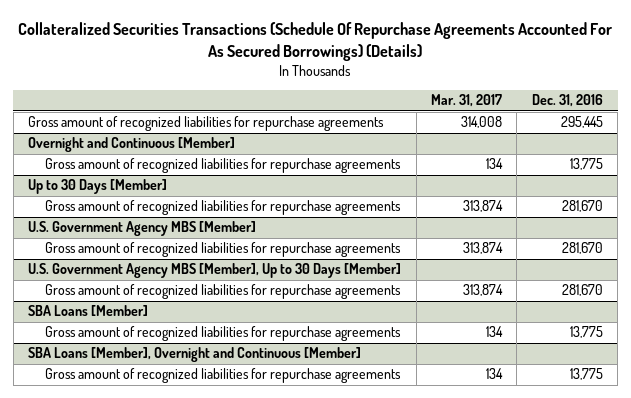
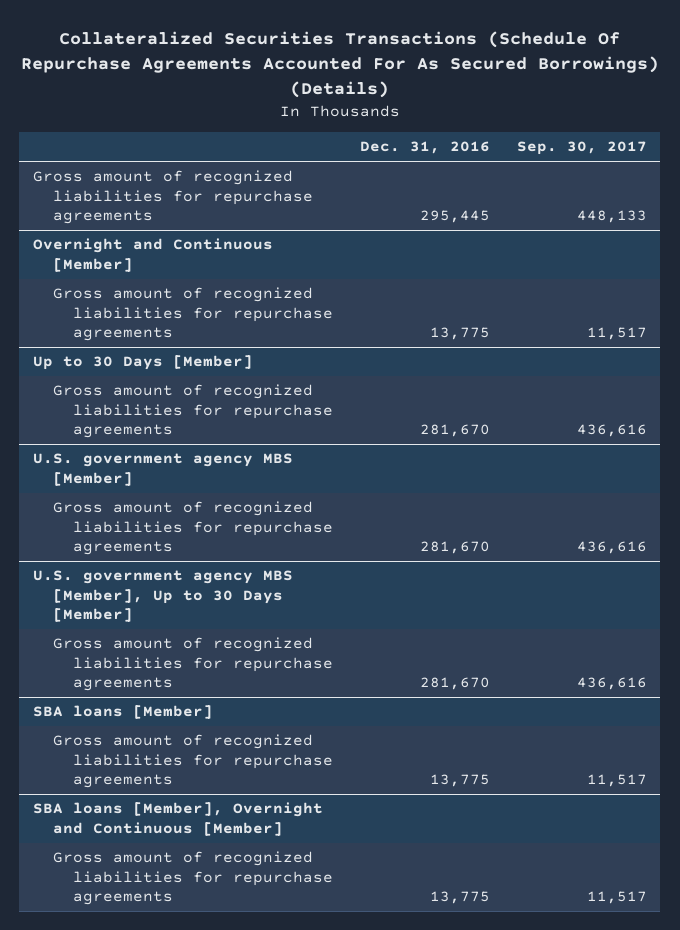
[430,94,502,108] Mar. 31, 2017 -> none
none -> [516,141,647,156] Sep. 30, 2017
[28,221,257,237] U.S. Government Agency MBS [Member] -> [32,453,293,486] U.S. government agency MBS [Member]
[28,263,402,279] U.S. Government Agency MBS [Member], Up to 30 Days [Member] -> [32,570,293,622] U.S. government agency MBS [Member], Up to 30 Days [Member]
[28,305,149,317] SBA Loans [Member] -> [32,705,213,720] SBA loans [Member]
[28,347,362,363] SBA Loans [Member], Overnight and Continuous [Member] -> [32,802,323,836] SBA loans [Member], Overnight and Continuous [Member]

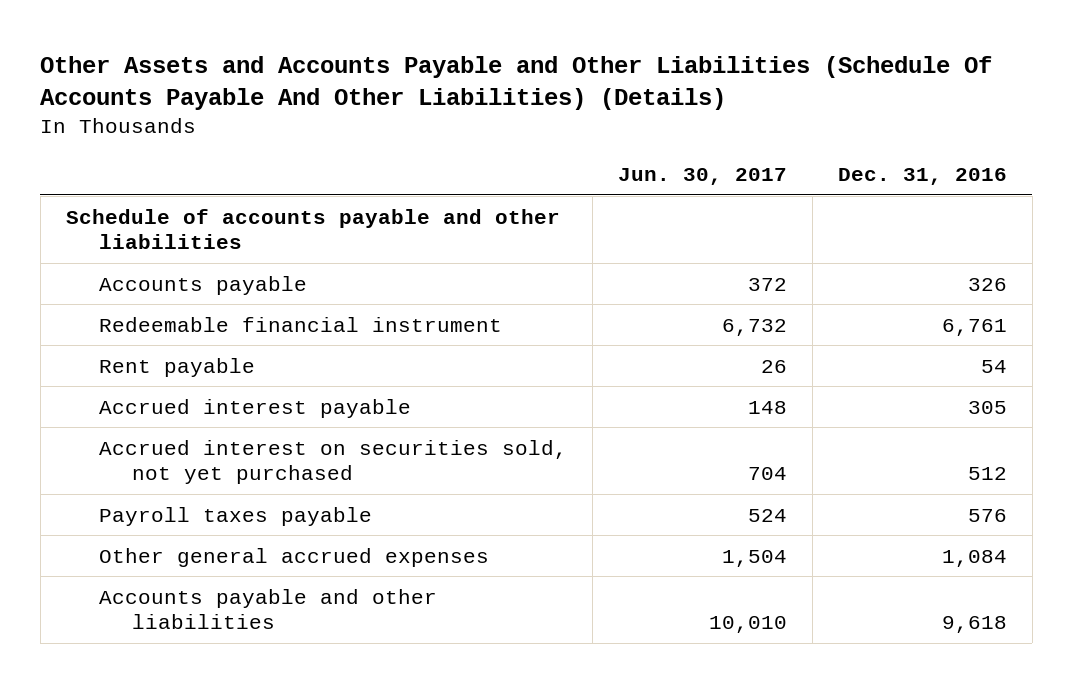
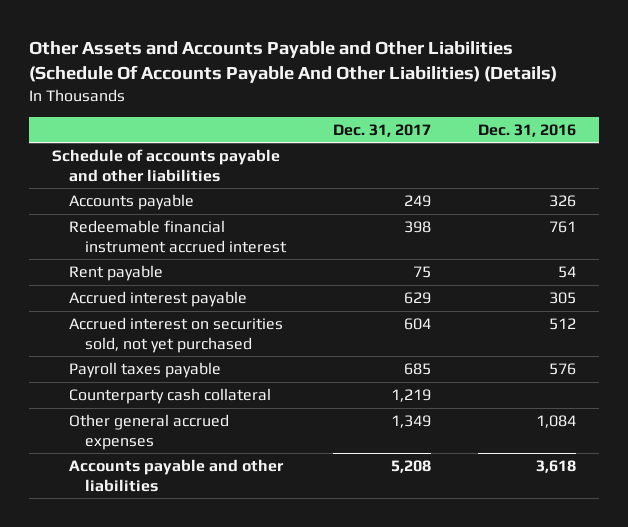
[617,168,787,186] Jun. 30, 2017 -> none
none -> [332,123,431,137] Dec. 31, 2017
[98,316,502,332] Redeemable financial instrument -> [68,220,287,253] Redeemable financial instrument accrued interest
[941,318,1007,336] 6,761 -> [548,221,576,234] 761
none -> [68,388,271,405] Counterparty cash collateral
[941,616,1007,634] 9,618 -> [535,460,576,474] 3,618

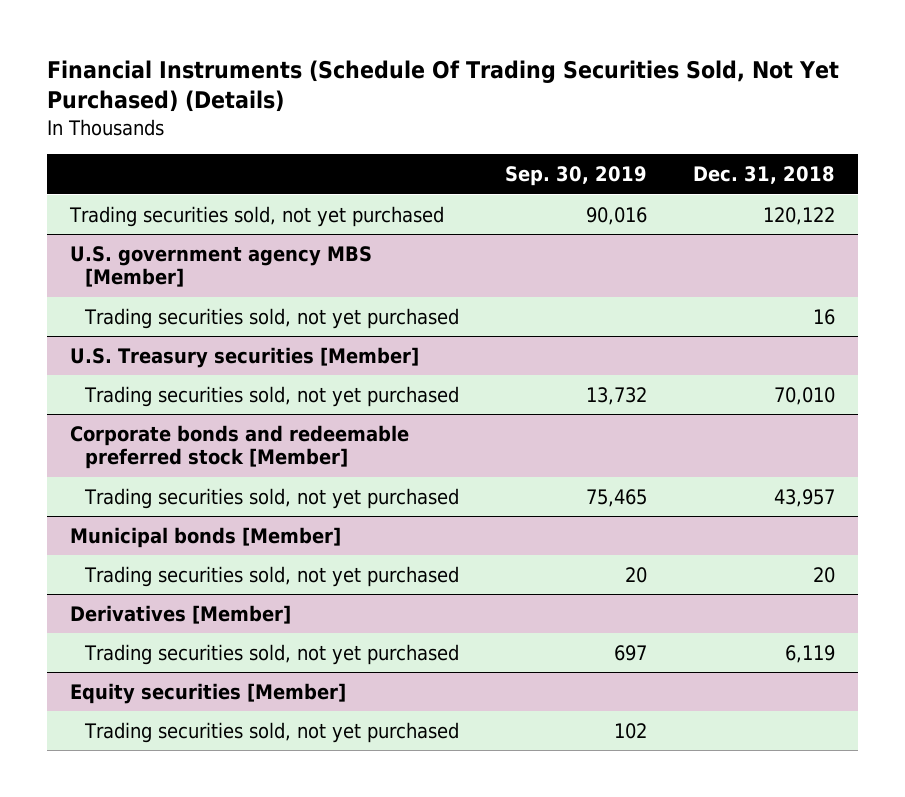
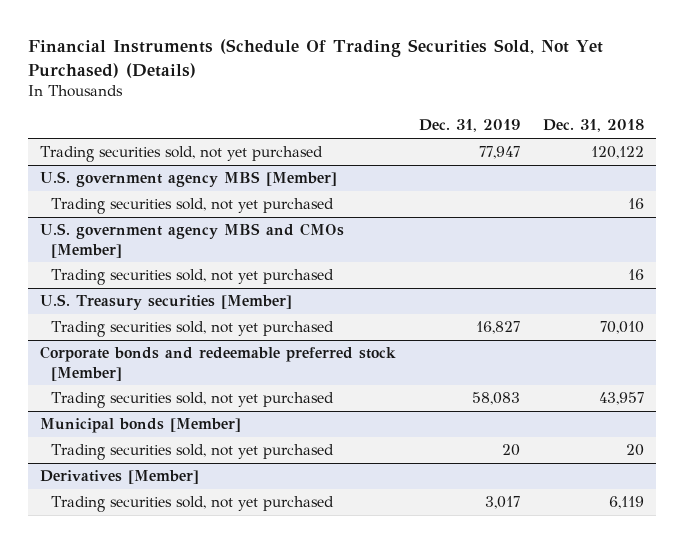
[505,166,648,187] Sep. 30, 2019 -> none
none -> [418,119,520,133] Dec. 31, 2019
none -> [39,223,344,258] U.S. government agency MBS and CMOs [Member]
none -> [51,269,335,286] Trading securities sold, not yet purchased
[70,682,347,704] Equity securities [Member] -> none
[84,721,460,743] Trading securities sold, not yet purchased -> none

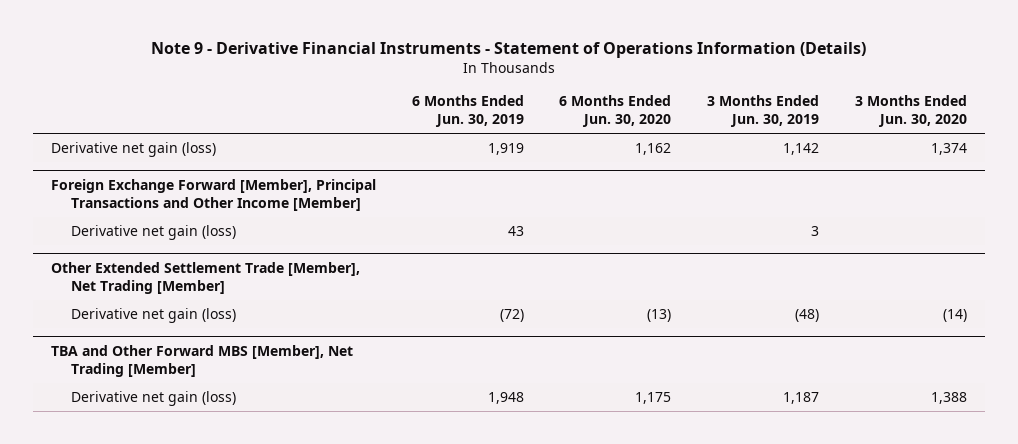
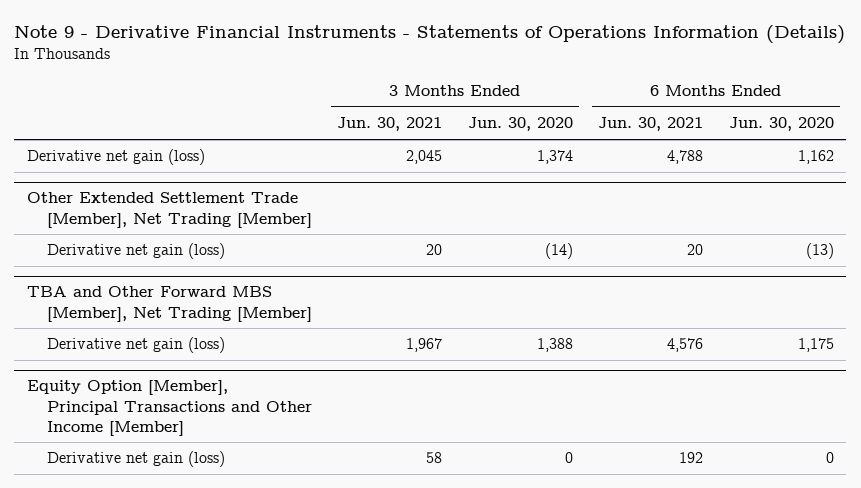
[150,42,866,59] Note 9 - Derivative Financial Instruments - Statement of Operations Information (Details) -> [14,25,846,45] Note 9 - Derivative Financial Instruments - Statements of Operations Information (Details)
[411,95,524,127] 6 Months Ended Jun. 30, 2019 -> none
[707,95,820,127] 3 Months Ended Jun. 30, 2019 -> none
none -> [337,117,443,132] Jun. 30, 2021
none -> [598,117,704,132] Jun. 30, 2021
[50,179,376,211] Foreign Exchange Forward [Member], Principal Transactions and Other Income [Member] -> none
[71,225,237,241] Derivative net gain (loss) -> none
none -> [27,380,312,436] Equity Option [Member], Principal Transactions and Other Income [Member]
none -> [46,451,225,468] Derivative net gain (loss)

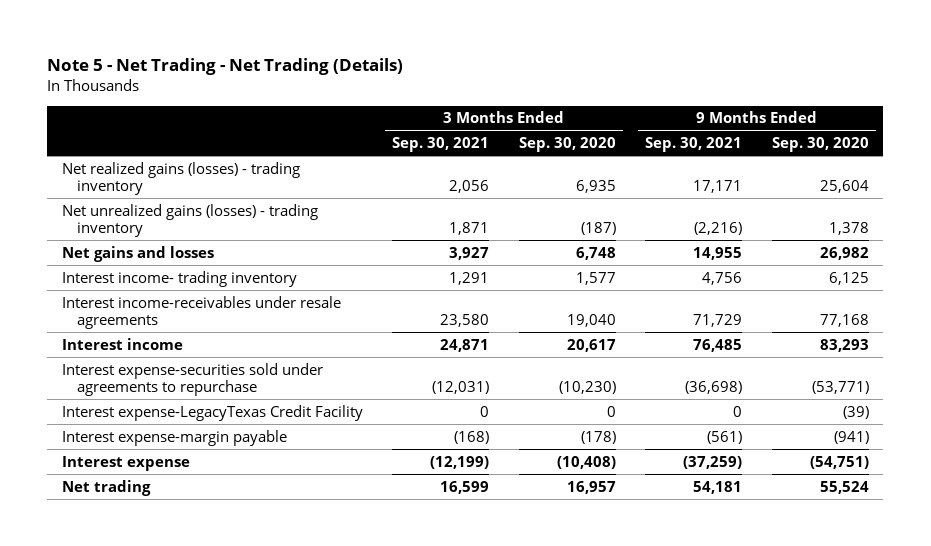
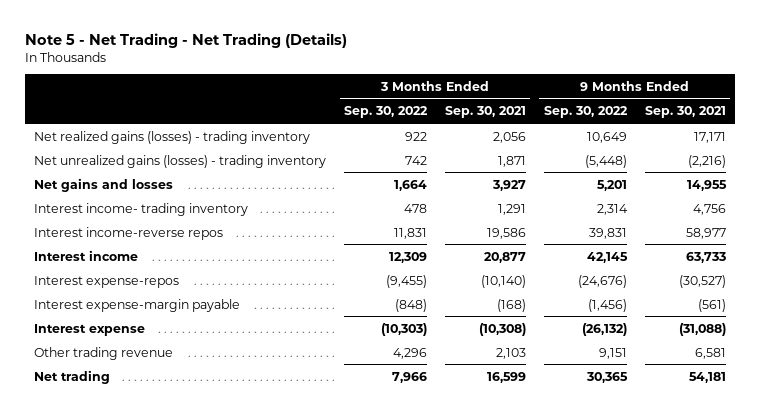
[518,137,616,153] Sep. 30, 2020 -> none
[771,137,869,153] Sep. 30, 2020 -> none
none -> [344,106,429,119] Sep. 30, 2022
none -> [543,106,628,119] Sep. 30, 2022
[62,404,364,421] Interest expense-LegacyTexas Credit Facility -> none
[62,295,342,330] Interest income-receivables under resale agreements -> [34,226,224,240] Interest income-reverse repos
[440,314,490,328] 23,580 -> [486,227,526,239] 19,586
[693,314,743,328] 71,729 -> [685,227,726,239] 58,977
[440,338,490,352] 24,871 -> [483,251,526,263] 20,877
[693,338,743,352] 76,485 -> [685,251,726,263] 63,733
[62,362,324,397] Interest expense-securities sold under agreements to repurchase -> [34,275,180,288] Interest expense-repos
[432,381,490,395] (12,031) -> [480,274,526,288] (10,140)
[685,381,743,395] (36,698) -> [678,274,726,288] (30,527)
[430,455,490,469] (12,199) -> [478,322,526,336] (10,308)
[683,455,743,469] (37,259) -> [678,322,726,336] (31,088)
none -> [34,346,174,360] Other trading revenue

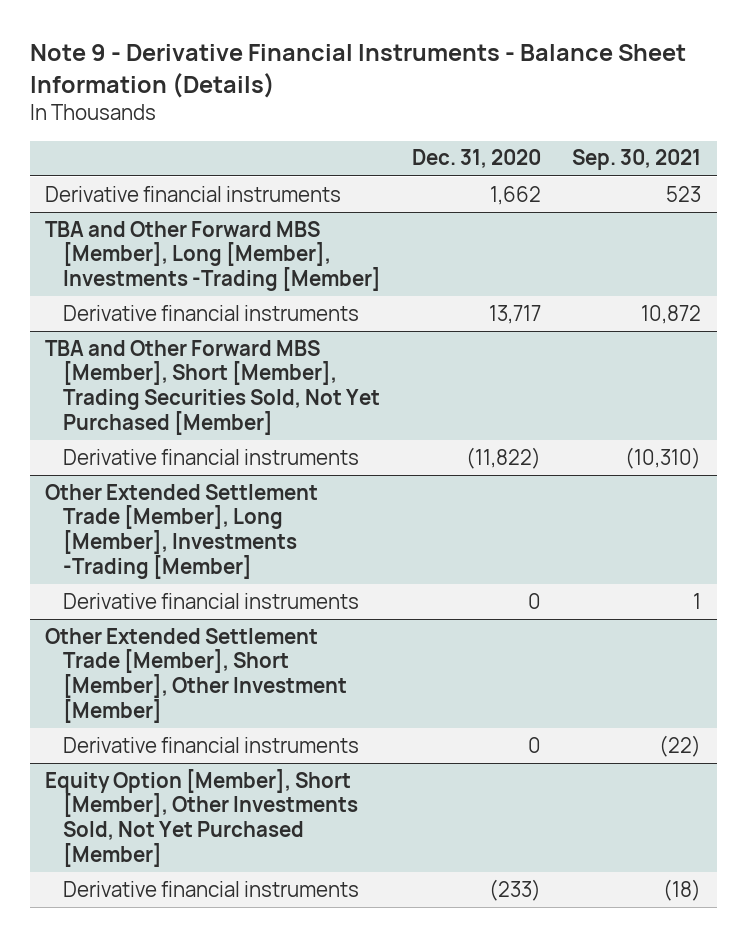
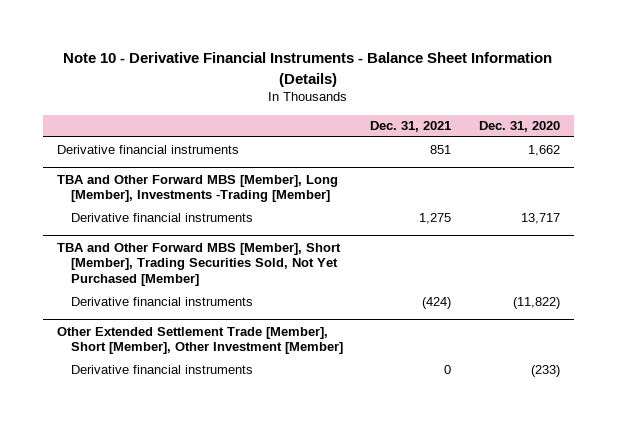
[29,44,686,98] Note 9 - Derivative Financial Instruments - Balance Sheet Information (Details) -> [63,52,553,87] Note 10 - Derivative Financial Instruments - Balance Sheet Information (Details)
[572,149,702,171] Sep. 30, 2021 -> none
none -> [370,121,452,133] Dec. 31, 2021
[45,483,319,579] Other Extended Settlement Trade [Member], Long [Member], Investments -Trading [Member] -> none
[63,592,360,609] Derivative financial instruments -> none
[63,736,360,753] Derivative financial instruments -> none
[45,768,359,867] Equity Option [Member], Short [Member], Other Investments Sold, Not Yet Purchased [Member] -> none

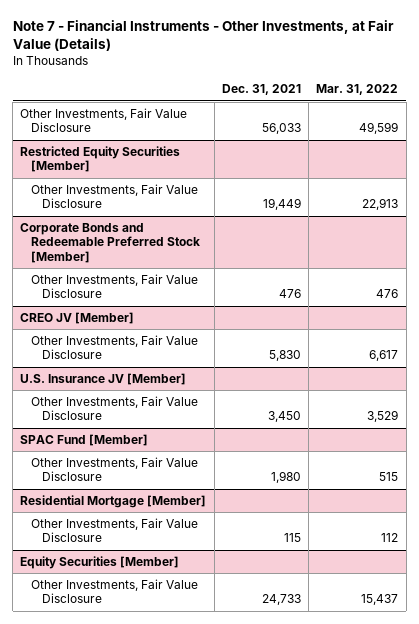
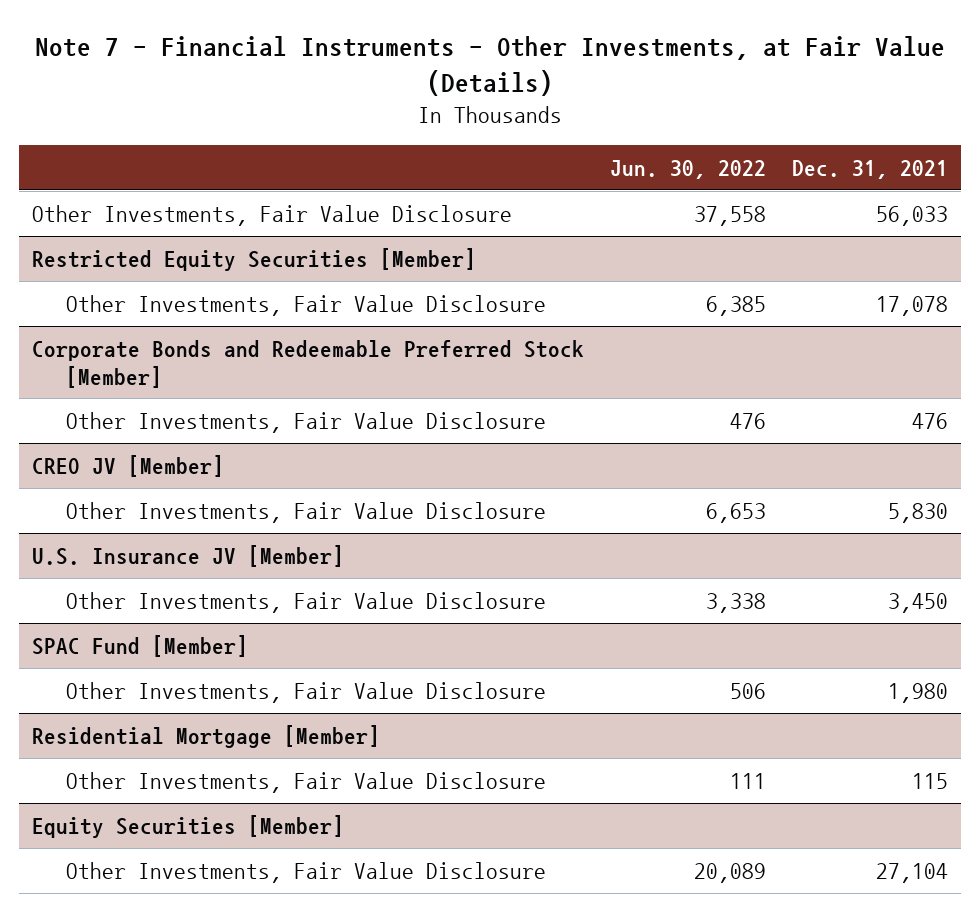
[316,84,399,96] Mar. 31, 2022 -> none
none -> [610,159,767,179] Jun. 30, 2022
[262,198,301,211] 19,449 -> [876,295,949,316] 17,078
[261,594,301,606] 24,733 -> [876,862,949,883] 27,104

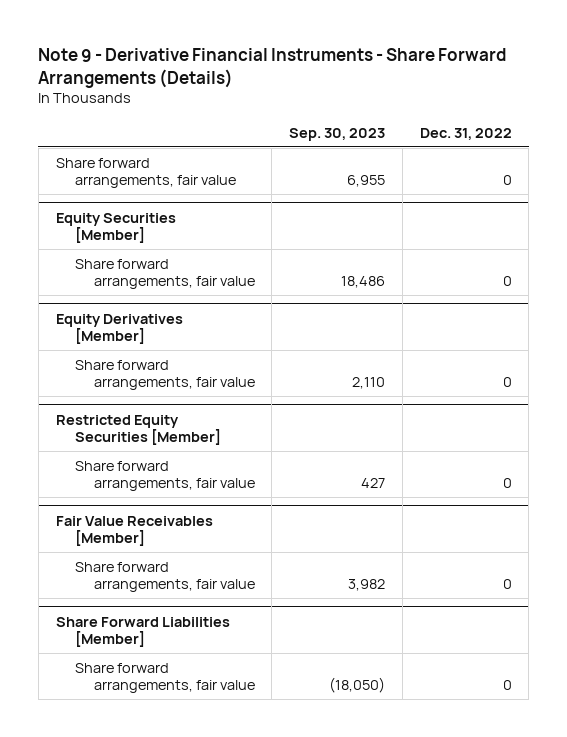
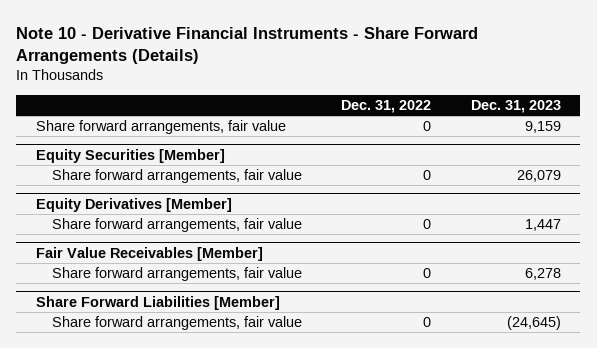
[38,47,507,88] Note 9 - Derivative Financial Instruments - Share Forward Arrangements (Details) -> [16,26,479,64] Note 10 - Derivative Financial Instruments - Share Forward Arrangements (Details)
[289,127,386,141] Sep. 30, 2023 -> none
none -> [470,99,561,113] Dec. 31, 2023
[55,414,221,446] Restricted Equity Securities [Member] -> none
[74,460,255,492] Share forward arrangements, fair value -> none

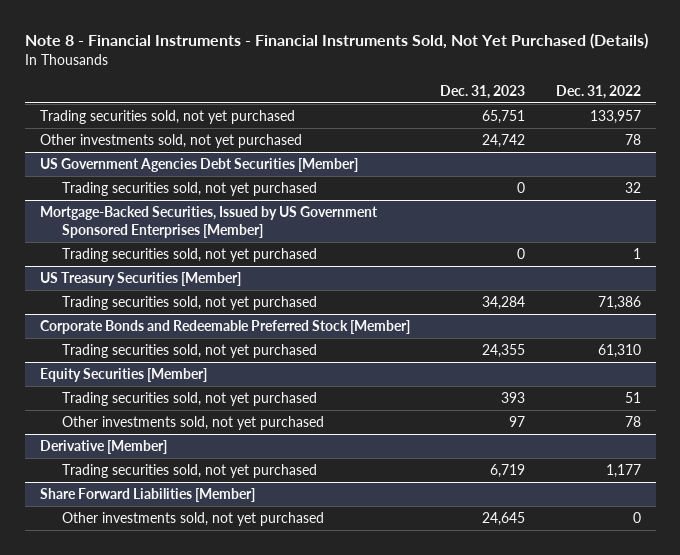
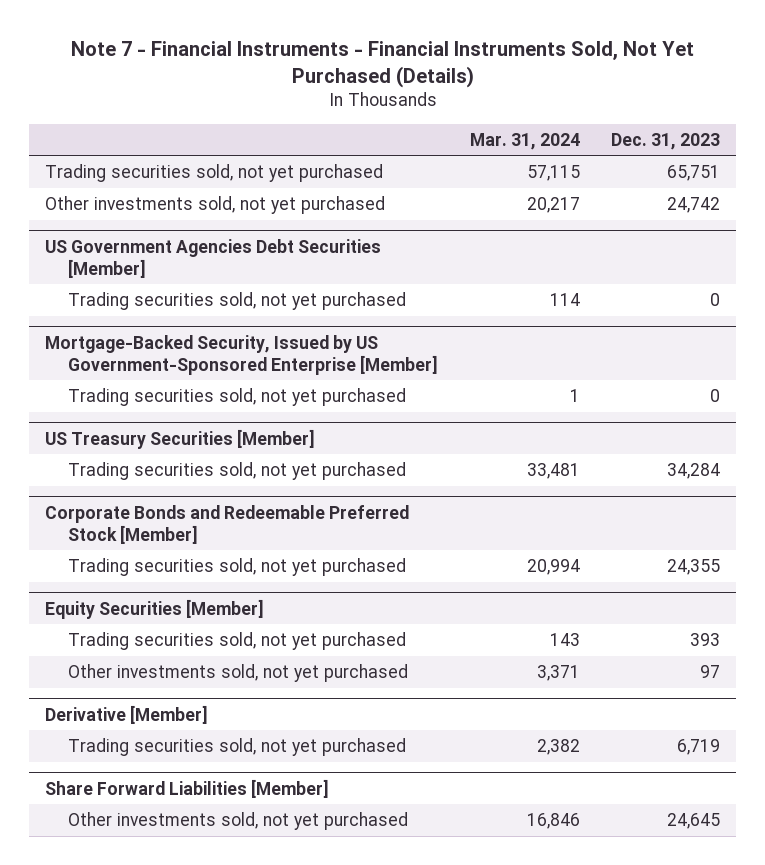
[24,33,648,50] Note 8 - Financial Instruments - Financial Instruments Sold, Not Yet Purchased (Details) -> [70,41,694,88] Note 7 - Financial Instruments - Financial Instruments Sold, Not Yet Purchased (Details)
[555,84,641,99] Dec. 31, 2022 -> none
none -> [469,132,580,150] Mar. 31, 2024
[39,205,378,238] Mortgage-Backed Securities, Issued by US Government Sponsored Enterprises [Member] -> [45,334,438,375] Mortgage-Backed Security, Issued by US Government-Sponsored Enterprise [Member]

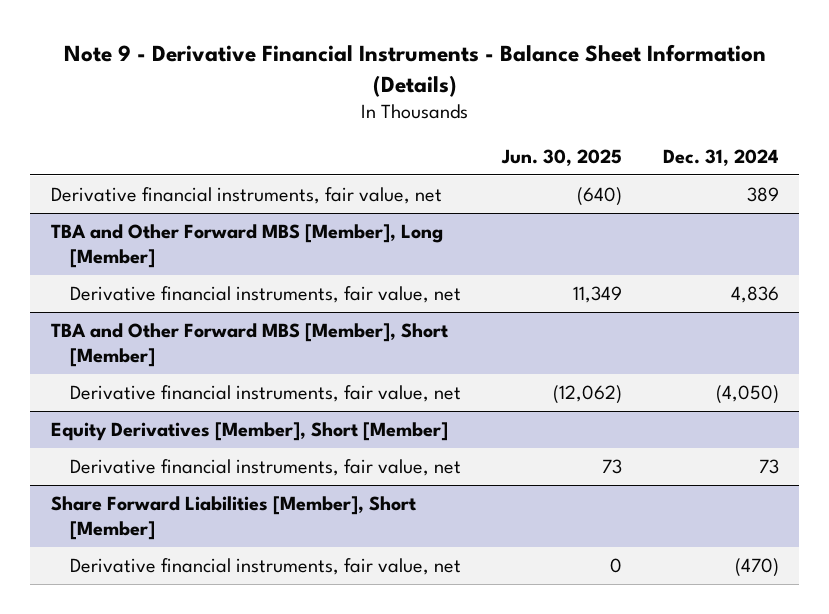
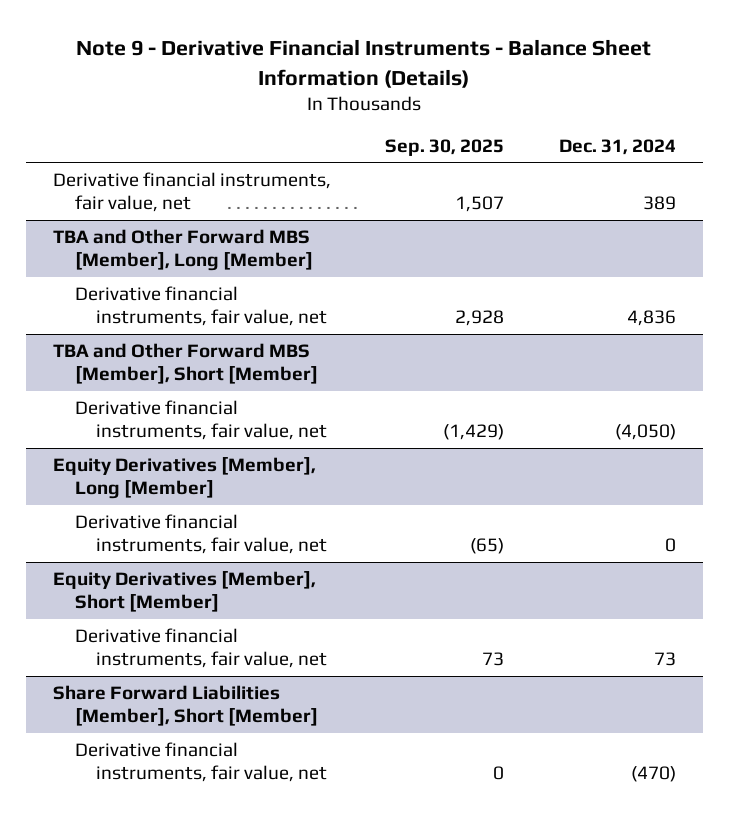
[500,149,622,167] Jun. 30, 2025 -> none
none -> [385,138,505,156] Sep. 30, 2025
none -> [53,456,317,500] Equity Derivatives [Member], Long [Member]
none -> [74,513,328,555] Derivative financial instruments, fair value, net

